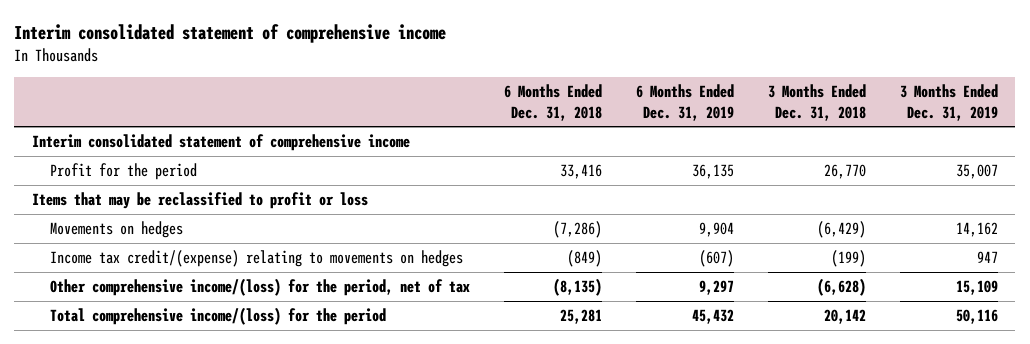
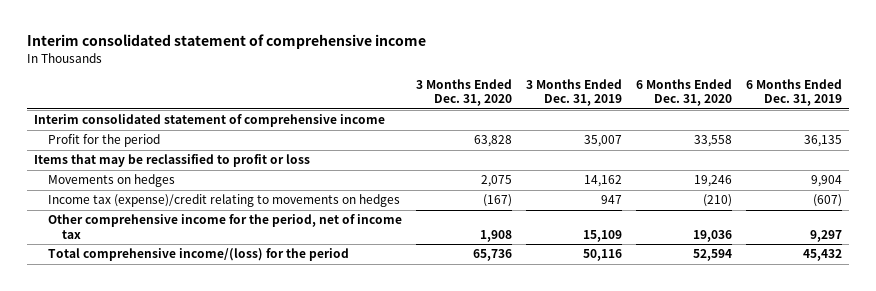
[504,84,603,121] 6 Months Ended Dec. 31, 2018 -> none
[768,84,867,121] 3 Months Ended Dec. 31, 2018 -> none
none -> [415,78,512,107] 3 Months Ended Dec. 31, 2020
none -> [635,78,732,107] 6 Months Ended Dec. 31, 2020
[49,249,463,267] Income tax credit/(expense) relating to movements on hedges -> [48,194,401,208] Income tax (expense)/credit relating to movements on hedges
[49,277,470,296] Other comprehensive income/(loss) for the period, net of tax -> [48,214,403,239] Other comprehensive income for the period, net of income tax

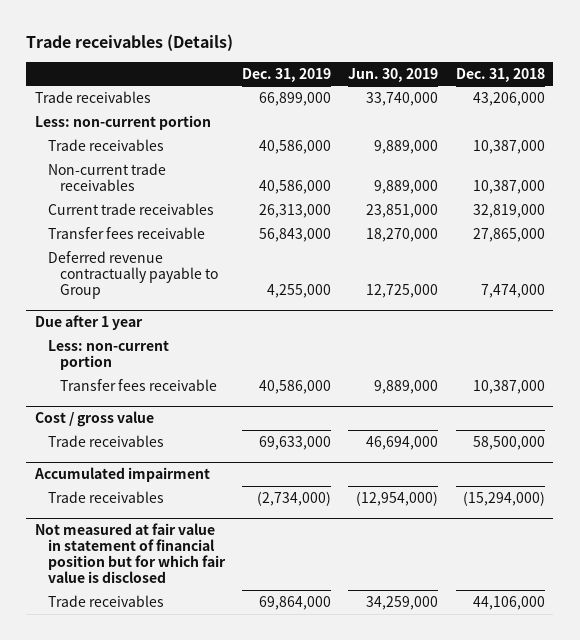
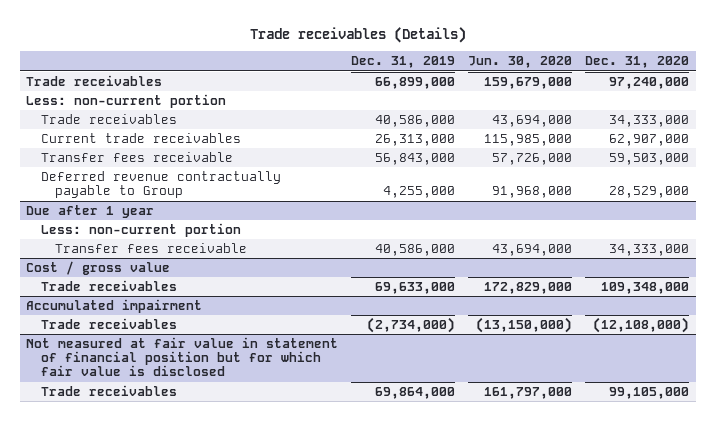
[348,67,439,82] Jun. 30, 2019 -> none
[455,67,545,82] Dec. 31, 2018 -> none
none -> [468,56,573,69] Jun. 30, 2020
none -> [585,56,690,69] Dec. 31, 2020
[47,162,166,191] Non-current trade receivables -> none

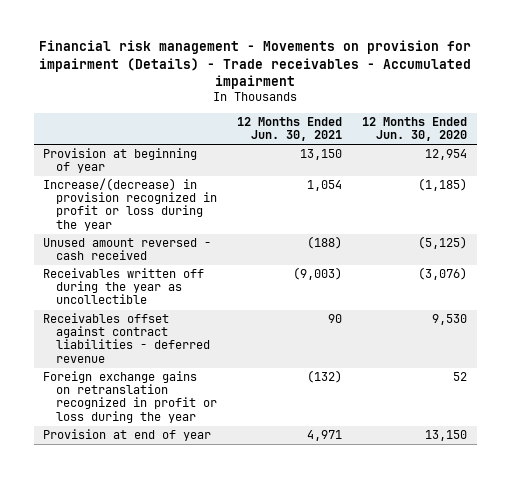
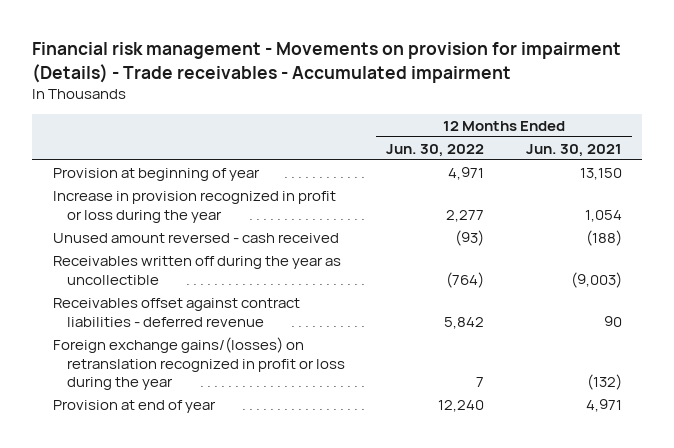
[361,116,467,141] 12 Months Ended Jun. 30, 2020 -> none
none -> [386,143,485,157] Jun. 30, 2022
[43,178,217,231] Increase/(decrease) in provision recognized in profit or loss during the year -> [52,190,336,223] Increase in provision recognized in profit or loss during the year
[43,371,217,423] Foreign exchange gains on retranslation recognized in profit or loss during the year -> [52,336,345,391] Foreign exchange gains/(losses) on retranslation recognized in profit or loss during the year

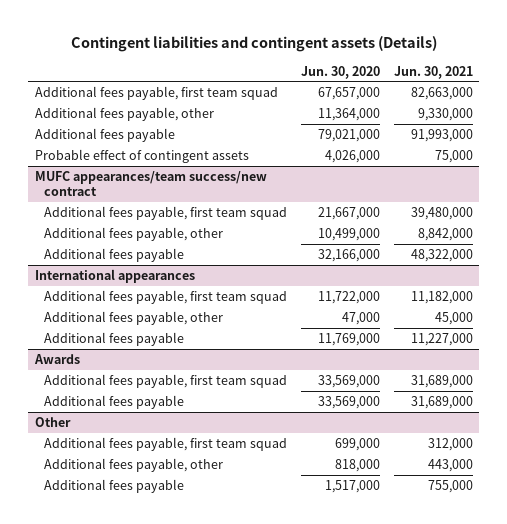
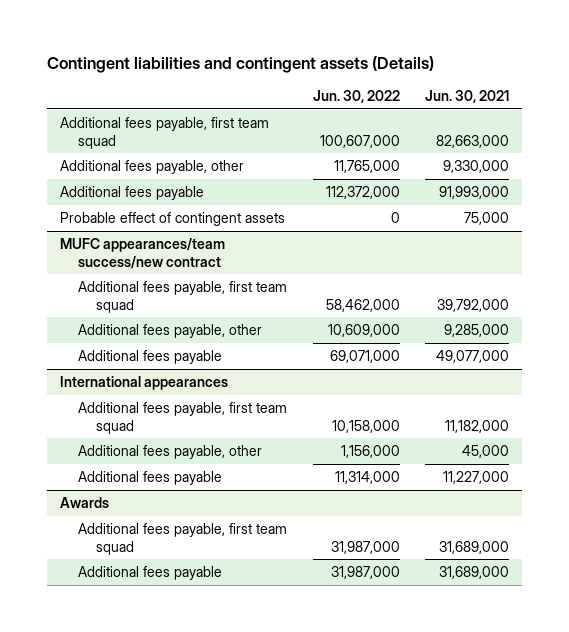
[300,65,380,79] Jun. 30, 2020 -> none
none -> [312,90,400,104] Jun. 30, 2022
[410,207,473,221] 39,480,000 -> [437,298,510,312] 39,792,000
[417,228,473,242] 8,842,000 -> [444,323,510,337] 9,285,000
[410,249,473,263] 48,322,000 -> [436,349,510,363] 49,077,000
[34,417,71,428] Other -> none
[44,437,288,452] Additional fees payable, first team squad -> none
[44,458,224,473] Additional fees payable, other -> none
[44,479,185,494] Additional fees payable -> none

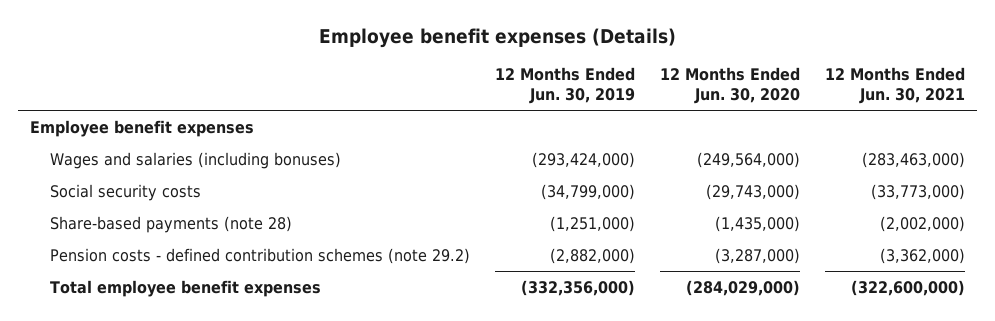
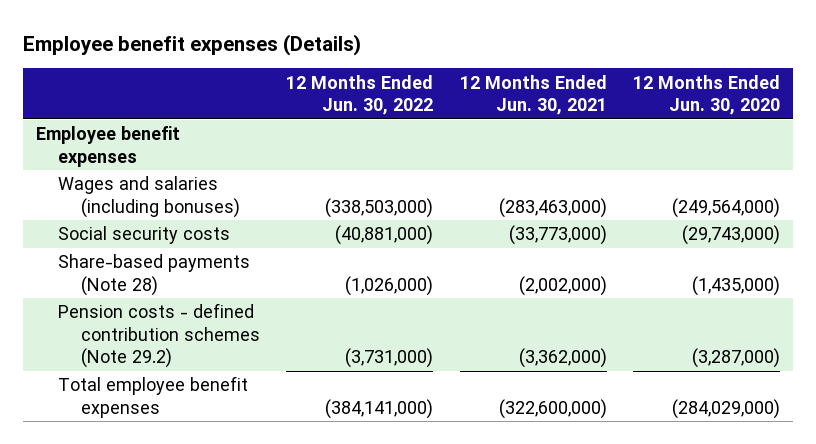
[494,67,635,105] 12 Months Ended Jun. 30, 2019 -> none
none -> [286,74,434,116] 12 Months Ended Jun. 30, 2022
[49,215,292,233] Share-based payments (note 28) -> [58,254,251,296] Share-based payments (Note 28)
[49,247,470,264] Pension costs - defined contribution schemes (note 29.2) -> [58,303,260,369] Pension costs - defined contribution schemes (Note 29.2)

